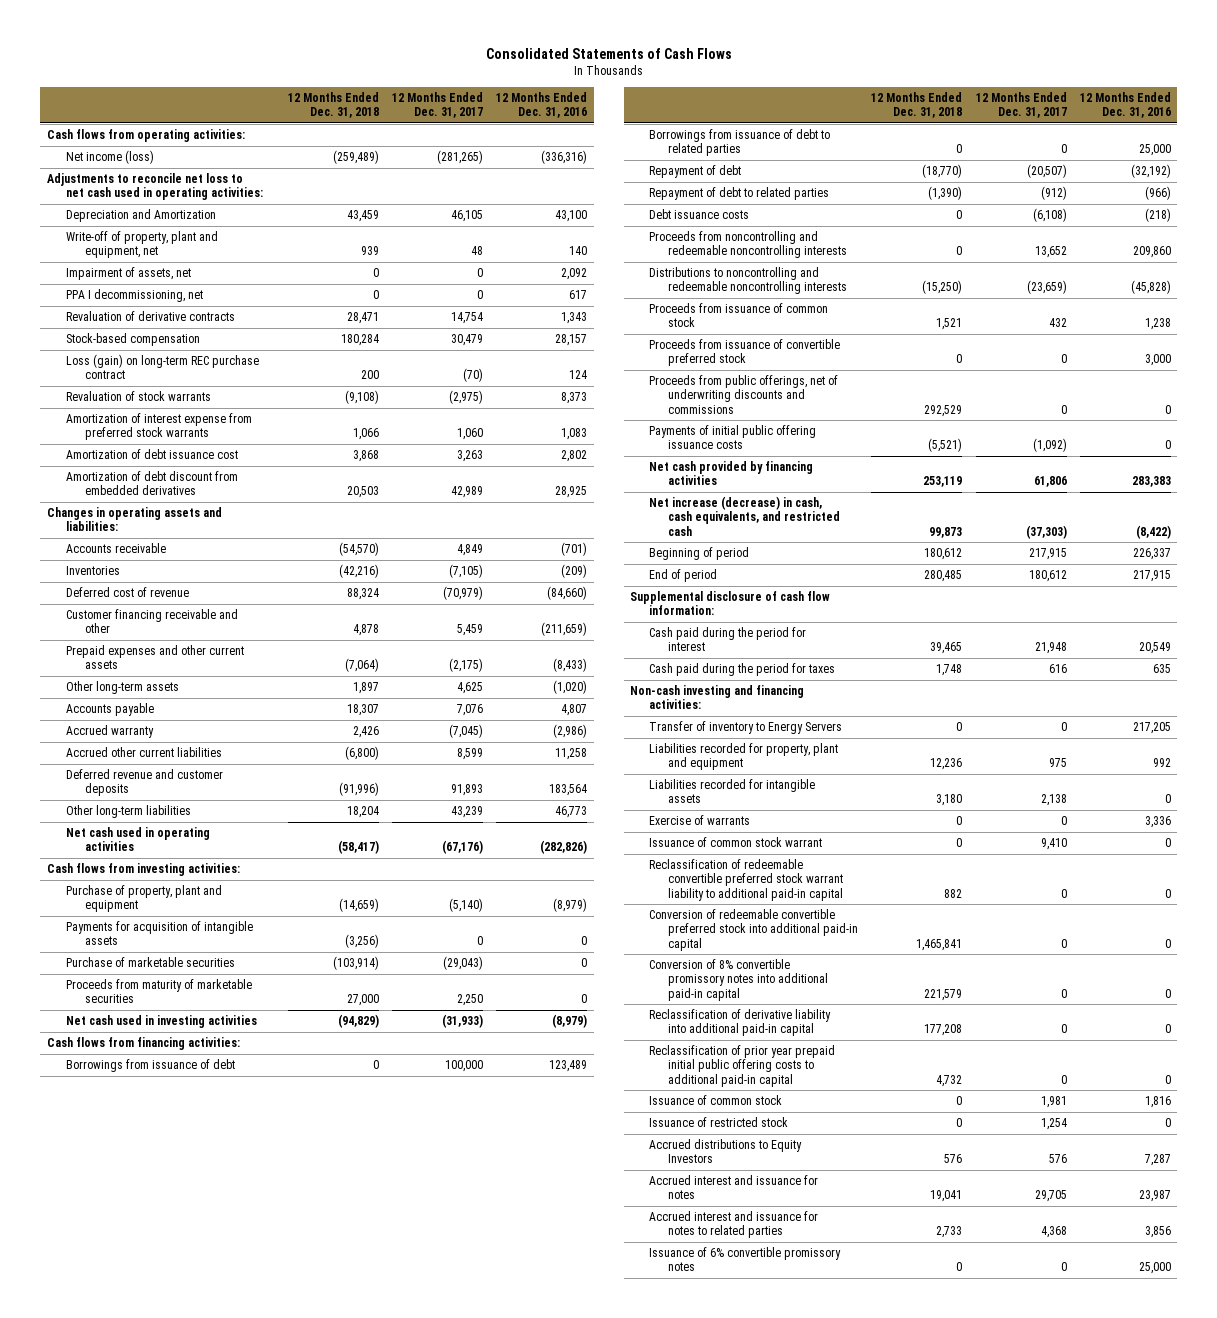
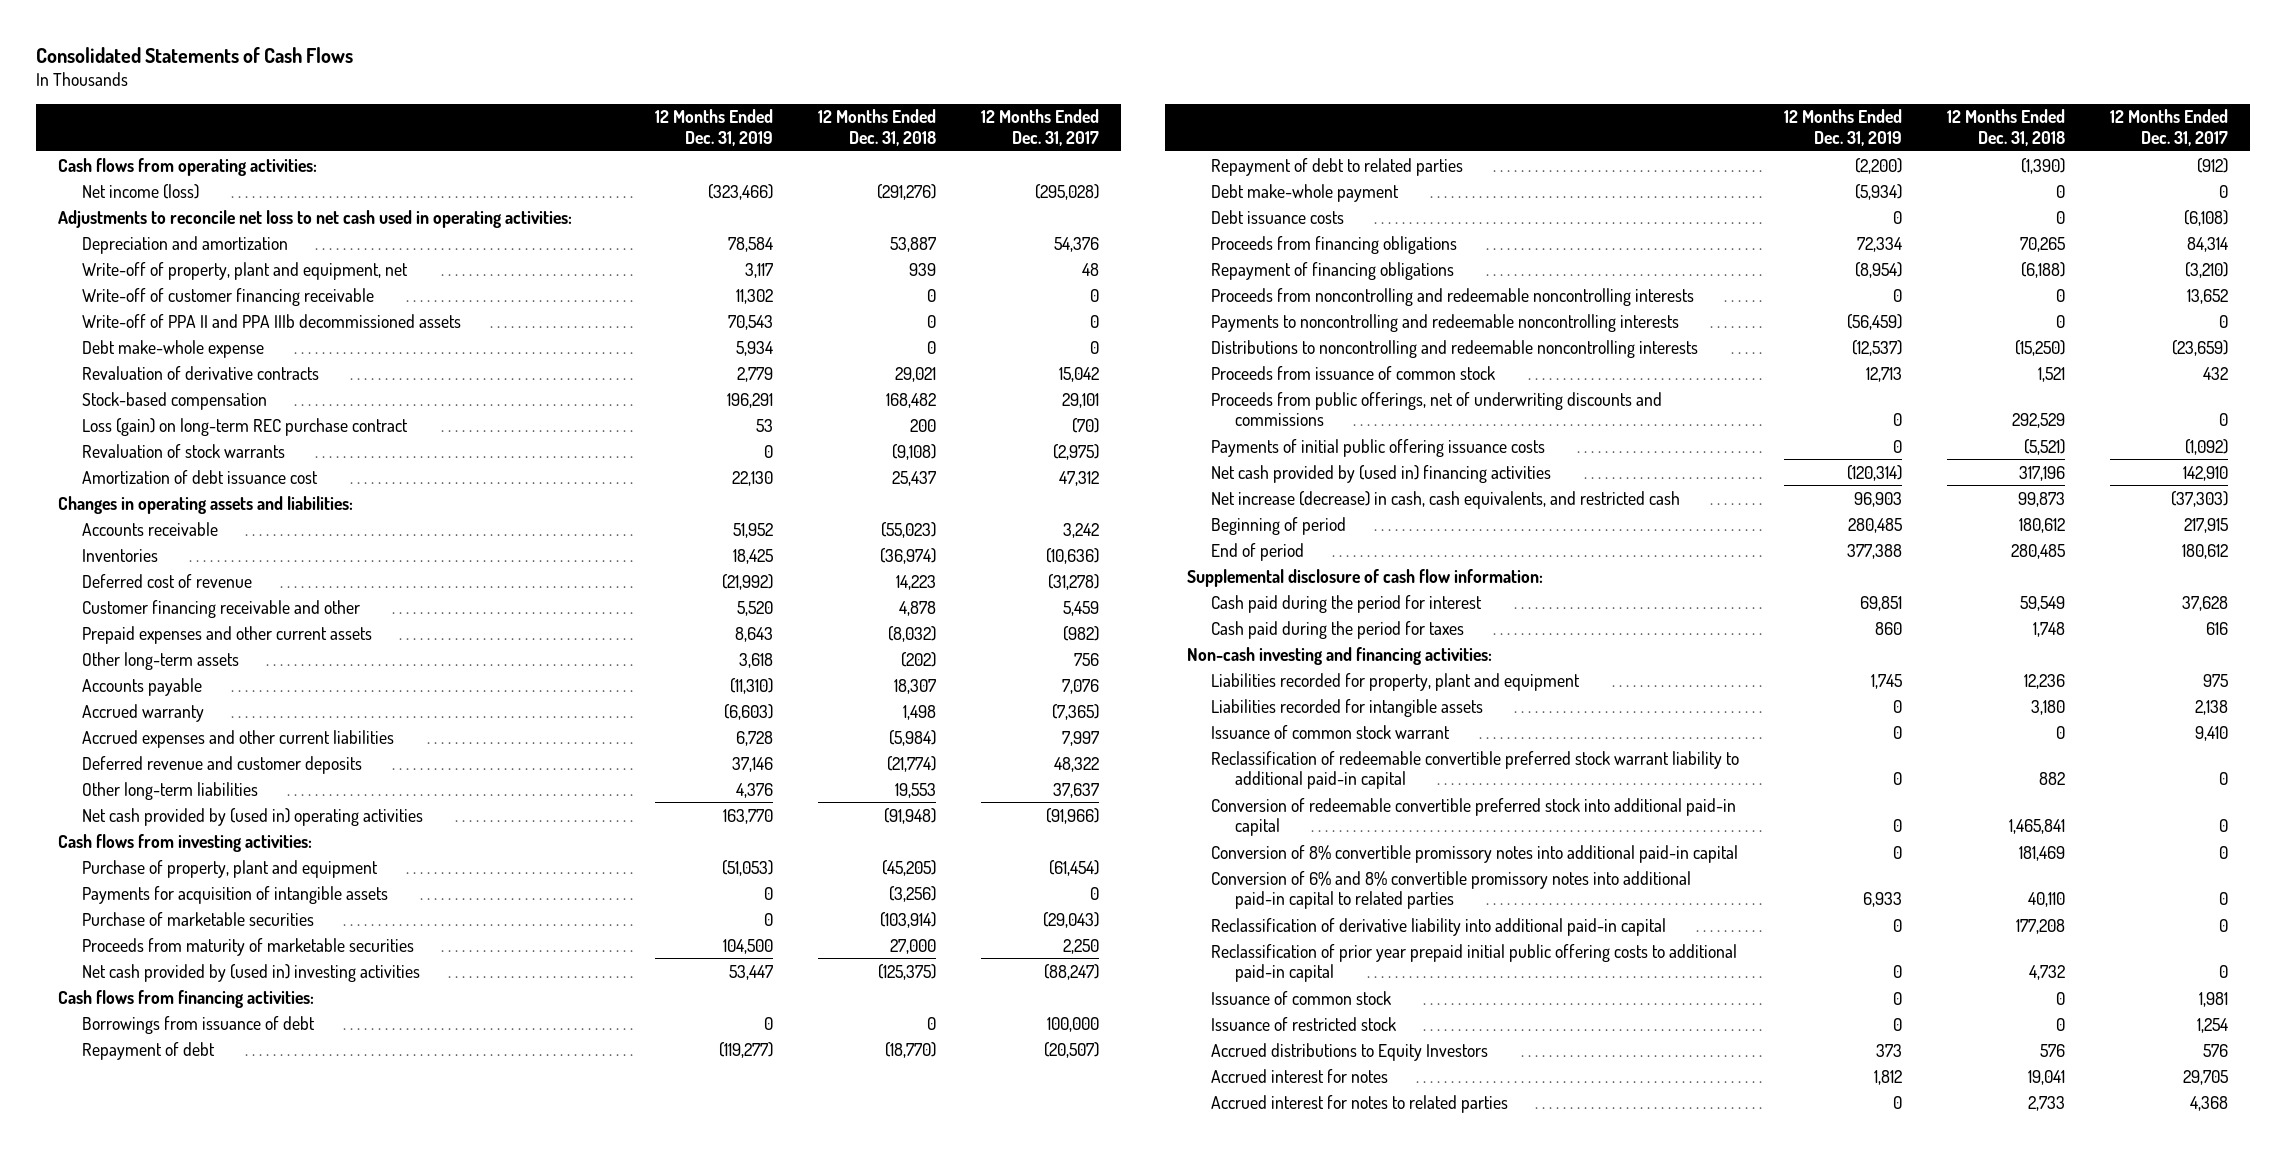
[496,91,588,119] 12 Months Ended Dec. 31, 2016 -> none
none -> [655,109,774,147] 12 Months Ended Dec. 31, 2019
[332,150,379,165] (259,489) -> [876,183,936,200] (291,276)
[436,150,483,165] (281,265) -> [1034,183,1099,200] (295,028)
[65,209,216,223] Depreciation and Amortization -> [82,235,289,254] Depreciation and amortization
[346,210,379,223] 43,459 -> [889,236,936,252] 53,887
[450,210,483,223] 46,105 -> [1053,236,1099,252] 54,376
[65,267,191,281] Impairment of assets, net -> [82,287,375,306] Write-off of customer financing receivable
[65,289,203,303] PPA I decommissioning, net -> [82,313,462,328] Write-off of PPA II and PPA IIIb decommissioned assets
none -> [82,339,265,358] Debt make-whole expense
[346,312,379,325] 28,471 -> [894,366,936,382] 29,021
[450,312,483,325] 14,754 -> [1058,366,1099,382] 15,042
[340,334,379,347] 180,284 -> [885,392,936,408] 168,482
[450,334,483,347] 30,479 -> [1061,392,1099,408] 29,101
[65,413,252,441] Amortization of interest expense from preferred stock warrants -> none
[65,471,238,496] Amortization of debt discount from embedded derivatives -> none
[352,450,379,463] 3,868 -> [891,470,936,486] 25,437
[456,450,483,463] 3,263 -> [1058,470,1099,486] 47,312
[338,542,379,557] (54,570) -> [880,521,936,538] (55,023)
[456,544,483,557] 4,849 -> [1062,522,1099,538] 3,242
[338,564,379,579] (42,216) -> [879,547,936,564] (36,974)
[448,564,483,579] (7,105) -> [1045,547,1099,564] (10,636)
[346,588,379,601] 88,324 -> [895,574,936,590] 14,223
[442,586,483,601] (70,979) -> [1047,573,1099,590] (31,278)
[344,658,379,673] (7,064) -> [887,625,936,642] (8,032)
[448,658,483,673] (2,175) -> [1062,625,1099,641] (982)
[352,682,379,695] 1,897 -> [900,651,936,667] (202)
[456,682,483,695] 4,625 -> [1073,652,1099,666] 756
[352,726,379,739] 2,426 -> [902,704,936,720] 1,498
[448,724,483,739] (7,045) -> [1051,703,1099,720] (7,365)
[65,747,222,758] Accrued other current liabilities -> [82,729,395,748] Accrued expenses and other current liabilities
[344,746,379,761] (6,800) -> [888,729,936,746] (5,984)
[456,748,483,761] 8,599 -> [1061,730,1099,746] 7,997
[338,782,379,797] (91,996) -> [886,755,936,772] (21,774)
[450,784,483,797] 91,893 -> [1053,756,1099,772] 48,322
[346,806,379,819] 18,204 -> [894,782,936,798] 19,553
[450,806,483,819] 43,239 -> [1052,782,1099,798] 37,637
[65,827,210,852] Net cash used in operating activities -> [82,807,424,826] Net cash provided by (used in) operating activities
[337,840,379,855] (58,417) -> [883,807,936,824] (91,948)
[441,840,483,855] (67,176) -> [1045,807,1099,824] (91,966)
[338,898,379,913] (14,659) -> [881,859,936,876] (45,205)
[448,898,483,913] (5,140) -> [1048,859,1099,876] (61,454)
[65,1015,257,1029] Net cash used in investing activities -> [82,963,421,982] Net cash provided by (used in) investing activities
[337,1014,379,1029] (94,829) -> [877,963,936,980] (125,375)
[441,1014,483,1029] (31,933) -> [1043,963,1099,980] (88,247)
[649,129,831,157] Borrowings from issuance of debt to related parties -> none
none -> [1211,183,1400,202] Debt make-whole payment
none -> [1211,235,1458,254] Proceeds from financing obligations
none -> [1211,261,1455,280] Repayment of financing obligations
none -> [1211,313,1680,332] Payments to noncontrolling and redeemable noncontrolling interests
[649,339,841,367] Proceeds from issuance of convertible preferred stock -> none
[649,461,814,486] Net cash provided by financing activities -> [1211,464,1552,483] Net cash provided by (used in) financing activities
[923,476,963,488] 253,119 -> [2018,465,2065,481] 317,196
[1033,476,1067,488] 61,806 -> [2182,465,2228,481] 142,910
[930,642,963,655] 39,465 -> [2019,595,2065,611] 59,549
[1034,642,1067,655] 21,948 -> [2181,595,2228,611] 37,628
[649,721,843,735] Transfer of inventory to Energy Servers -> none
[649,815,751,826] Exercise of warrants -> none
[924,988,963,1001] 221,579 -> [2018,845,2065,861] 181,469
none -> [1211,870,1692,910] Conversion of 6% and 8% convertible promissory notes into additional paid-in capital to related parties
[649,1247,842,1272] Issuance of 6% convertible promissory notes -> none
[649,1175,819,1200] Accrued interest and issuance for notes -> [1211,1068,1389,1083] Accrued interest for notes
[649,1211,819,1239] Accrued interest and issuance for notes to related parties -> [1211,1094,1509,1113] Accrued interest for notes to related parties

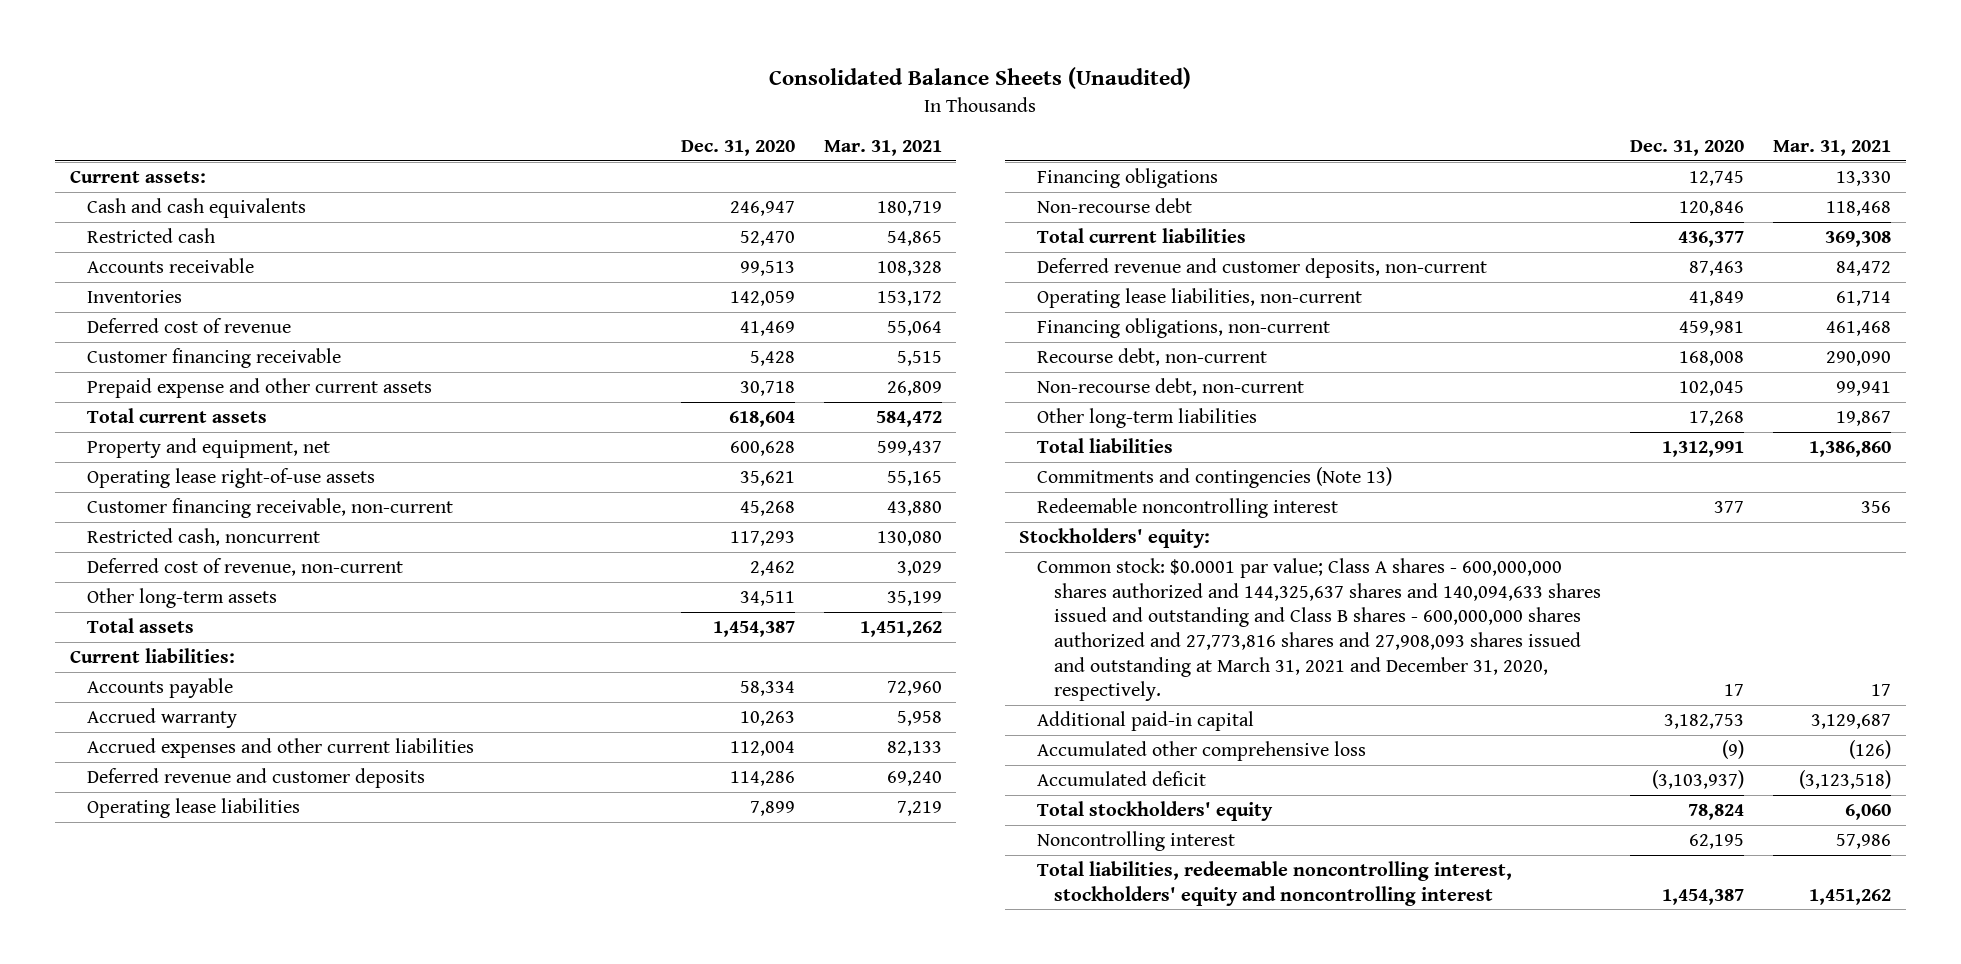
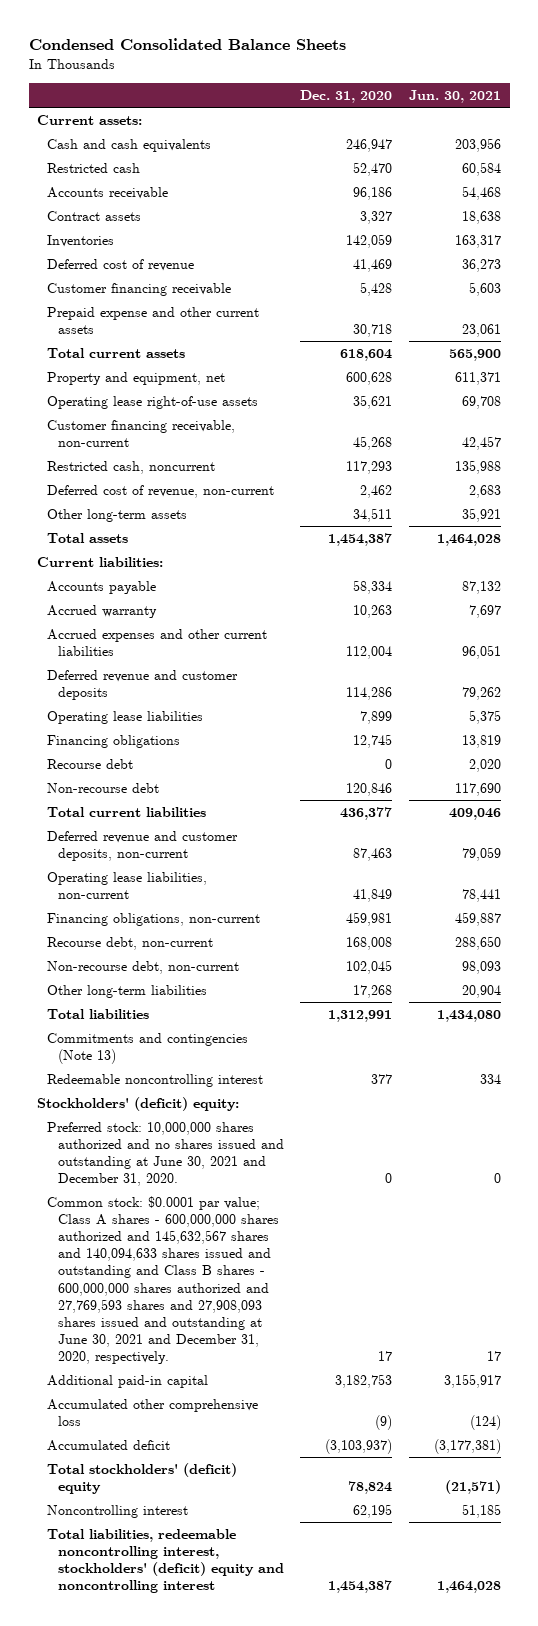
[769,67,1192,90] Consolidated Balance Sheets (Unaudited) -> [28,38,346,51] Condensed Consolidated Balance Sheets
[823,139,942,156] Mar. 31, 2021 -> none
none -> [409,89,502,103] Jun. 30, 2021
[739,260,795,276] 99,513 -> [353,186,393,200] 96,186
none -> [47,210,142,221] Contract assets
none -> [47,758,134,769] Recourse debt
[1019,527,1211,548] Stockholders' equity: -> [37,1096,240,1111] Stockholders' (deficit) equity:
none -> [47,1121,284,1187] Preferred stock: 10,000,000 shares authorized and no shares issued and outstanding at June 30, 2021 and December 31, 2020.
[1036,557,1602,702] Common stock: $0.0001 par value; Class A shares - 600,000,000 shares authorized and 144,325,637 shares and 140,094,633 shares issued and outstanding and Class B shares - 600,000,000 shares authorized and 27,773,816 shares and 27,908,093 shares issued and outstanding at March 31, 2021 and December 31, 2020, respectively. -> [47,1195,279,1365] Common stock: $0.0001 par value; Class A shares - 600,000,000 shares authorized and 145,632,567 shares and 140,094,633 shares issued and outstanding and Class B shares - 600,000,000 shares authorized and 27,769,593 shares and 27,908,093 shares issued and outstanding at June 30, 2021 and December 31, 2020, respectively.
[1036,800,1273,821] Total stockholders' equity -> [47,1462,238,1494] Total stockholders' (deficit) equity
[1036,860,1512,906] Total liabilities, redeemable noncontrolling interest, stockholders' equity and noncontrolling interest -> [47,1528,284,1594] Total liabilities, redeemable noncontrolling interest, stockholders' (deficit) equity and noncontrolling interest

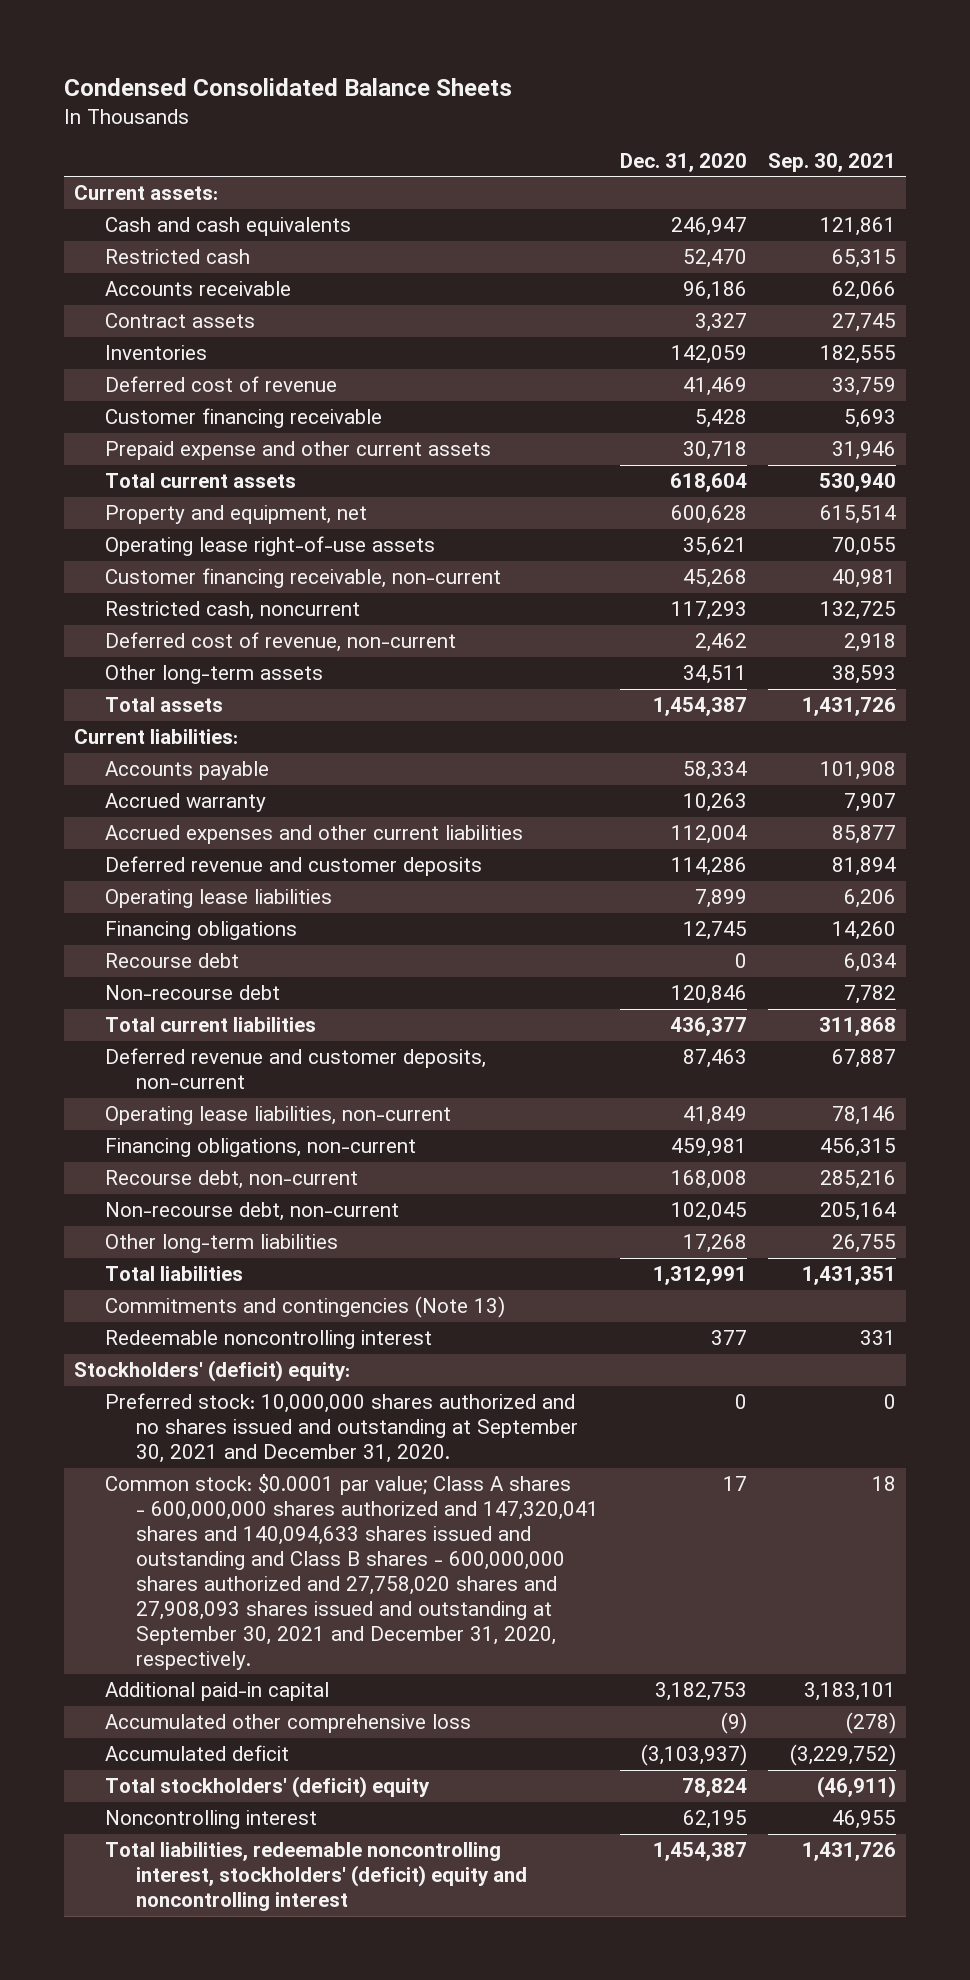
[409,89,502,103] Jun. 30, 2021 -> none
none -> [767,152,896,172] Sep. 30, 2021
[47,1121,284,1187] Preferred stock: 10,000,000 shares authorized and no shares issued and outstanding at June 30, 2021 and December 31, 2020. -> [105,1393,578,1464] Preferred stock: 10,000,000 shares authorized and no shares issued and outstanding at September 30, 2021 and December 31, 2020.
[47,1195,279,1365] Common stock: $0.0001 par value; Class A shares - 600,000,000 shares authorized and 145,632,567 shares and 140,094,633 shares issued and outstanding and Class B shares - 600,000,000 shares authorized and 27,769,593 shares and 27,908,093 shares issued and outstanding at June 30, 2021 and December 31, 2020, respectively. -> [105,1474,599,1670] Common stock: $0.0001 par value; Class A shares - 600,000,000 shares authorized and 147,320,041 shares and 140,094,633 shares issued and outstanding and Class B shares - 600,000,000 shares authorized and 27,758,020 shares and 27,908,093 shares issued and outstanding at September 30, 2021 and December 31, 2020, respectively.

